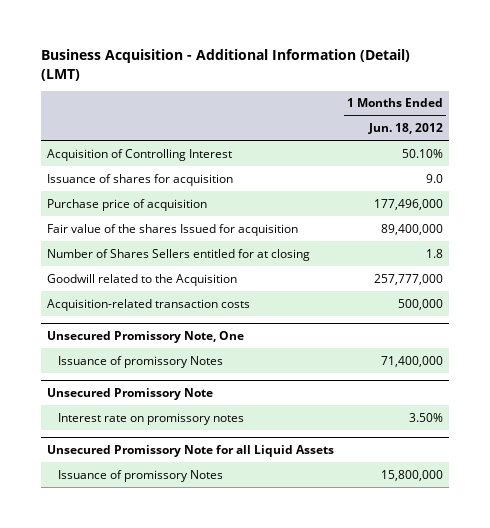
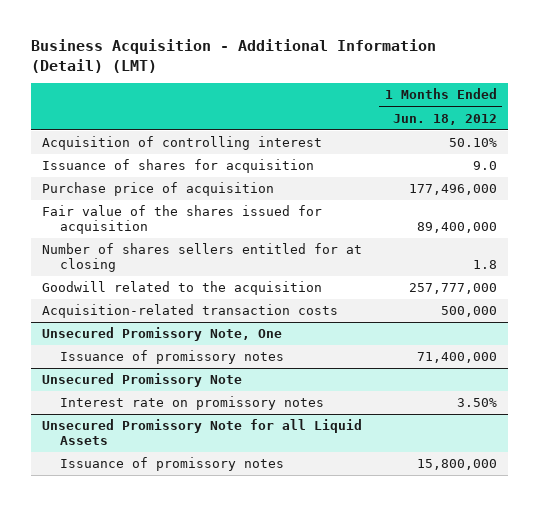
[47,148,233,161] Acquisition of Controlling Interest -> [42,136,323,151] Acquisition of controlling interest
[47,223,299,236] Fair value of the shares Issued for acquisition -> [42,205,323,235] Fair value of the shares issued for acquisition
[47,248,311,261] Number of Shares Sellers entitled for at closing -> [42,243,363,273] Number of shares sellers entitled for at closing
[47,273,238,286] Goodwill related to the Acquisition -> [42,281,323,296] Goodwill related to the acquisition
[58,355,224,368] Issuance of promissory Notes -> [60,350,285,365] Issuance of promissory notes
[58,469,224,482] Issuance of promissory Notes -> [60,457,285,472] Issuance of promissory notes

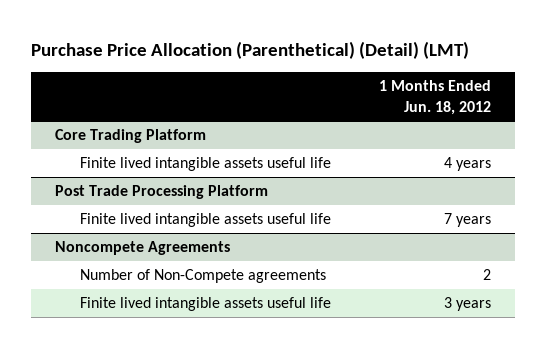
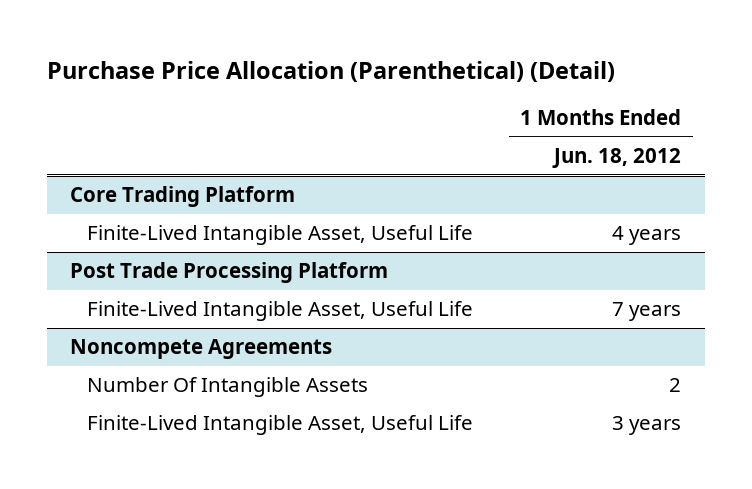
[31,41,470,60] Purchase Price Allocation (Parenthetical) (Detail) (LMT) -> [46,60,615,82] Purchase Price Allocation (Parenthetical) (Detail)
[79,157,331,172] Finite lived intangible assets useful life -> [87,225,474,246] Finite-Lived Intangible Asset, Useful Life
[79,213,331,228] Finite lived intangible assets useful life -> [87,301,474,322] Finite-Lived Intangible Asset, Useful Life
[79,269,326,284] Number of Non-Compete agreements -> [87,377,369,398] Number Of Intangible Assets
[79,297,331,312] Finite lived intangible assets useful life -> [87,415,474,436] Finite-Lived Intangible Asset, Useful Life

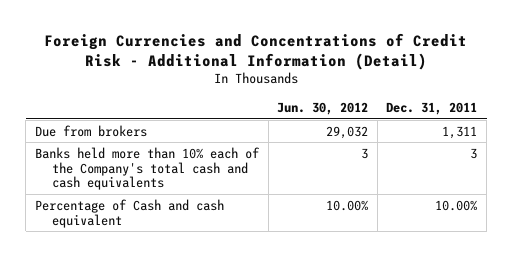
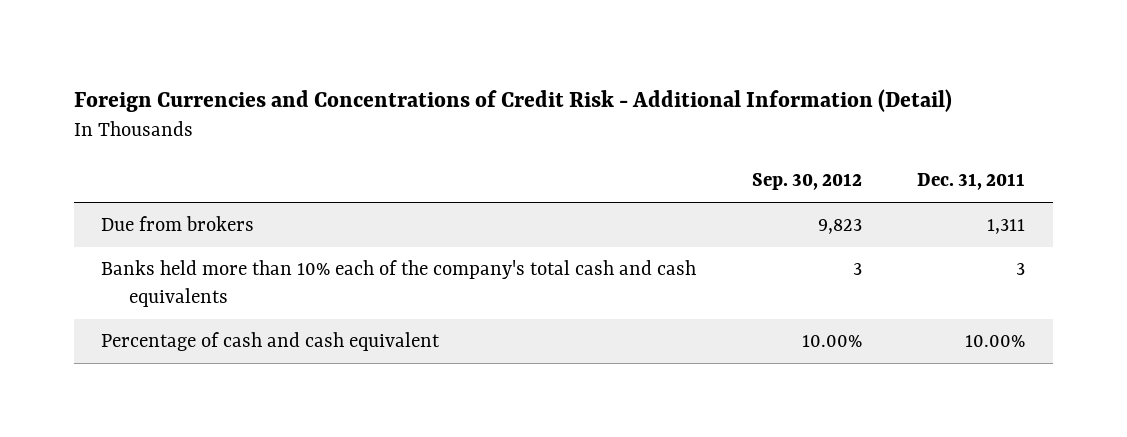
[277,101,369,115] Jun. 30, 2012 -> none
none -> [751,172,862,190] Sep. 30, 2012
[34,146,260,191] Banks held more than 10% each of the Company's total cash and cash equivalents -> [101,260,697,307] Banks held more than 10% each of the company's total cash and cash equivalents
[34,198,224,228] Percentage of Cash and cash equivalent -> [101,332,441,352] Percentage of cash and cash equivalent

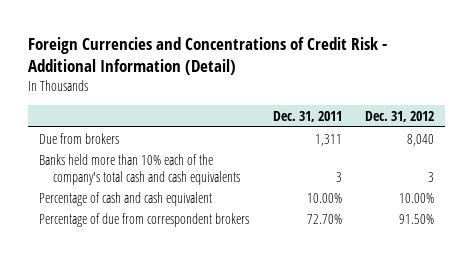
[751,172,862,190] Sep. 30, 2012 -> none
none -> [364,111,434,123] Dec. 31, 2012
none -> [39,212,250,227] Percentage of due from correspondent brokers

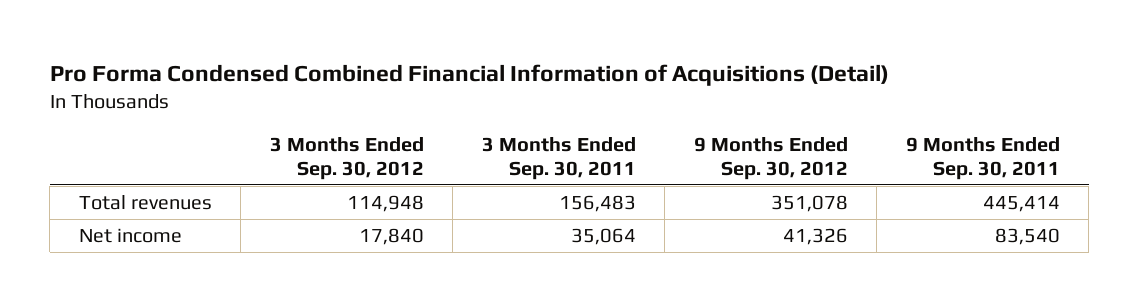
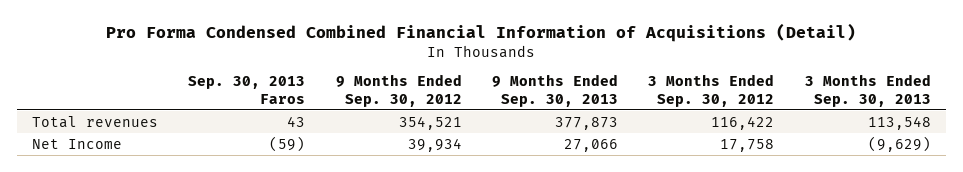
[481,136,636,180] 3 Months Ended Sep. 30, 2011 -> none
[905,136,1060,180] 9 Months Ended Sep. 30, 2011 -> none
none -> [188,76,306,104] Sep. 30, 2013 Faros
none -> [492,74,619,107] 9 Months Ended Sep. 30, 2013
none -> [804,74,931,107] 3 Months Ended Sep. 30, 2013
[346,195,424,213] 114,948 -> [711,115,775,130] 116,422
[770,195,848,213] 351,078 -> [398,115,462,130] 354,521
[78,228,182,244] Net income -> [31,138,122,149] Net Income
[358,228,424,246] 17,840 -> [720,138,775,152] 17,758
[782,228,848,246] 41,326 -> [407,137,462,152] 39,934

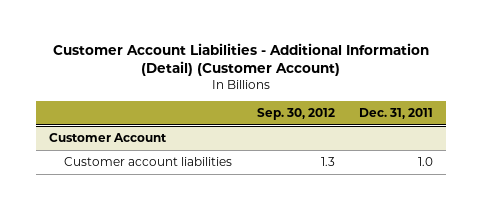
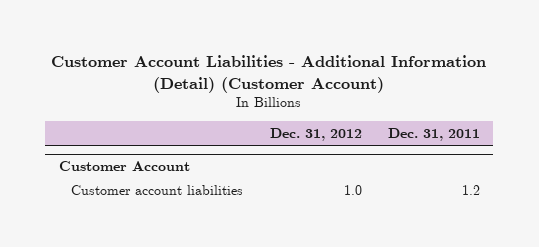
[256,108,335,121] Sep. 30, 2012 -> none
none -> [269,127,362,141] Dec. 31, 2012
[418,157,434,167] 1.0 -> [461,184,480,195] 1.2

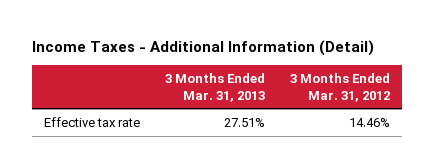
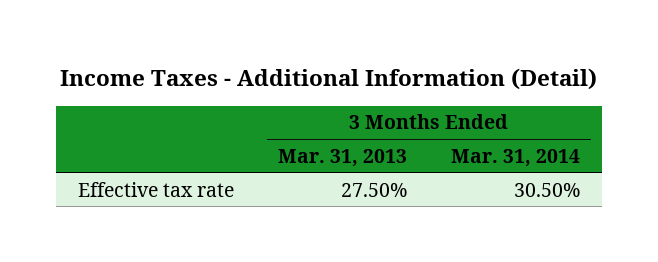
[289,72,390,102] 3 Months Ended Mar. 31, 2012 -> none
none -> [451,148,581,167] Mar. 31, 2014
[223,118,265,128] 27.51% -> [340,182,407,197] 27.50%

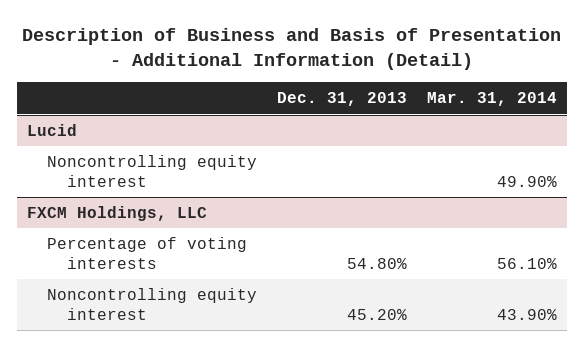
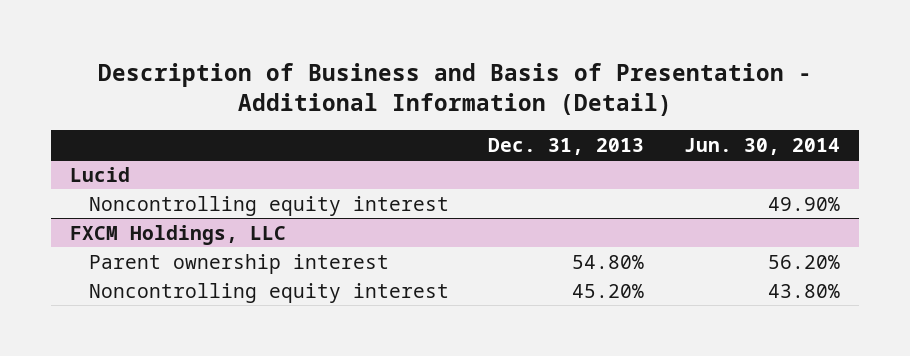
[427,92,558,107] Mar. 31, 2014 -> none
none -> [683,137,840,155] Jun. 30, 2014
[46,237,247,269] Percentage of voting interests -> [89,253,390,274] Parent ownership interest

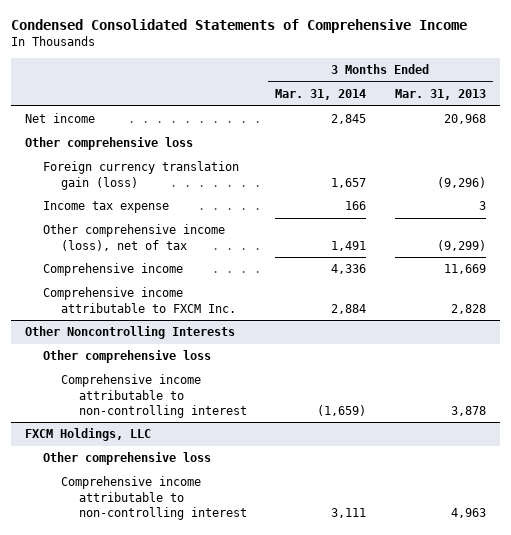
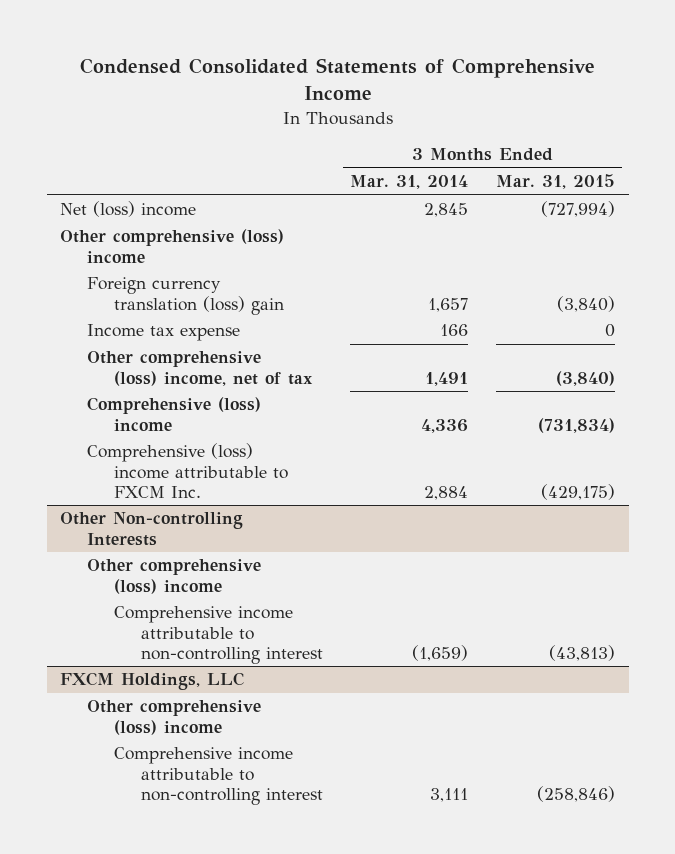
[394,89,486,101] Mar. 31, 2013 -> none
none -> [495,174,615,190] Mar. 31, 2015
[25,113,96,124] Net income -> [60,201,197,218] Net (loss) income
[25,137,194,151] Other comprehensive loss -> [60,229,285,263] Other comprehensive (loss) income
[43,161,240,190] Foreign currency translation gain (loss) -> [87,277,284,315] Foreign currency translation (loss) gain
[25,326,236,340] Other Noncontrolling Interests -> none
[43,224,226,251] Other comprehensive income (loss), net of tax -> [87,351,313,386] Other comprehensive (loss) income, net of tax
[43,263,184,277] Comprehensive income -> [87,397,262,431] Comprehensive (loss) income
[43,287,237,313] Comprehensive income attributable to FXCM Inc. -> [87,443,288,498] Comprehensive (loss) income attributable to FXCM Inc.
none -> [60,512,244,546] Other Non-controlling Interests
[43,350,212,364] Other comprehensive loss -> [87,559,262,594] Other comprehensive (loss) income
[43,452,212,466] Other comprehensive loss -> [87,700,262,735] Other comprehensive (loss) income

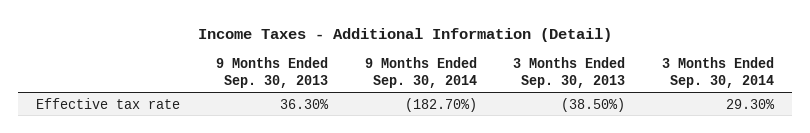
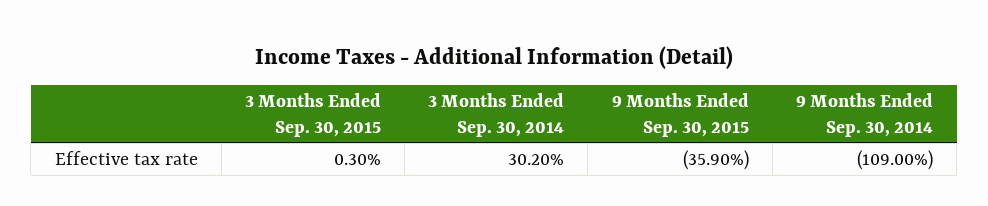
[216,57,329,89] 9 Months Ended Sep. 30, 2013 -> none
[513,57,626,89] 3 Months Ended Sep. 30, 2013 -> none
none -> [244,92,381,137] 3 Months Ended Sep. 30, 2015
none -> [611,92,749,137] 9 Months Ended Sep. 30, 2015
[404,97,477,112] (182.70%) -> [856,149,933,170] (109.00%)
[725,98,775,109] 29.30% -> [508,153,565,165] 30.20%

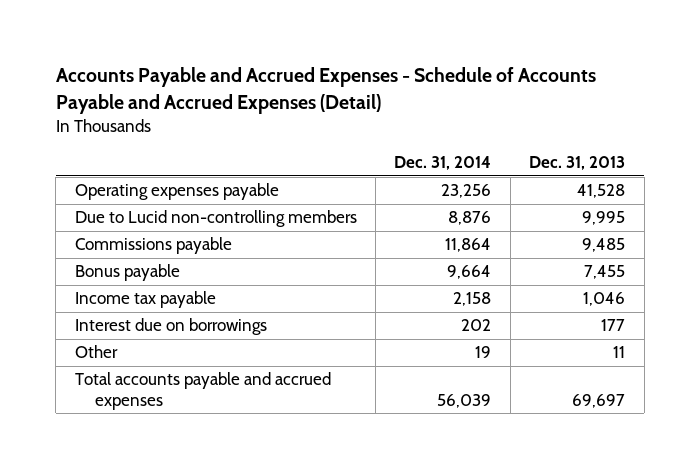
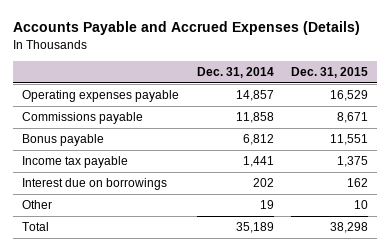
[55,67,596,114] Accounts Payable and Accrued Expenses - Schedule of Accounts Payable and Accrued Expenses (Detail) -> [13,21,361,36] Accounts Payable and Accrued Expenses (Details)
[529,156,626,171] Dec. 31, 2013 -> none
none -> [291,66,369,78] Dec. 31, 2015
[74,210,357,228] Due to Lucid non-controlling members -> none
[441,184,492,199] 23,256 -> [235,90,274,102] 14,857
[445,238,492,253] 11,864 -> [235,112,274,124] 11,858
[447,265,492,280] 9,664 -> [242,134,274,146] 6,812
[453,292,492,307] 2,158 -> [242,156,274,168] 1,441
[74,372,331,411] Total accounts payable and accrued expenses -> none
none -> [22,222,50,232] Total

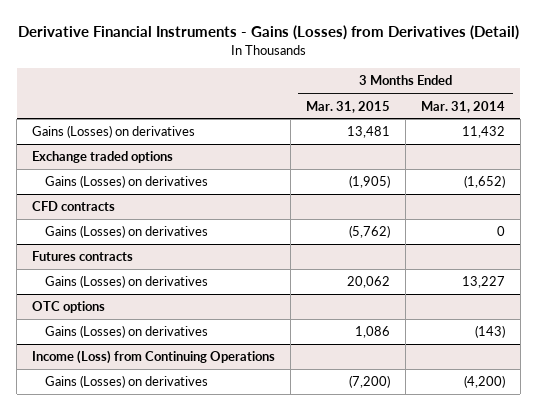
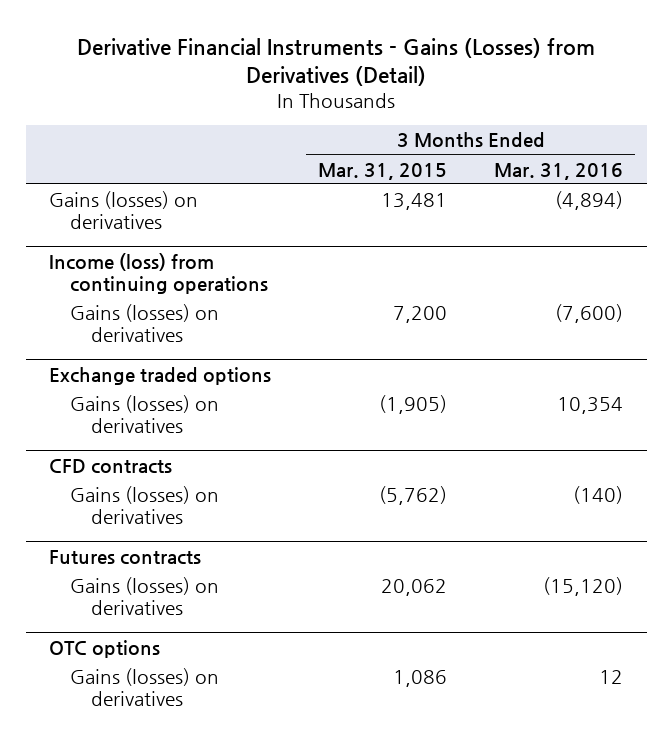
[421,100,506,113] Mar. 31, 2014 -> none
none -> [494,162,624,180] Mar. 31, 2016
[32,125,196,139] Gains (Losses) on derivatives -> [49,190,199,229] Gains (losses) on derivatives
none -> [49,252,269,294] Income (loss) from continuing operations
none -> [70,303,220,342] Gains (losses) on derivatives
[45,175,209,189] Gains (Losses) on derivatives -> [70,394,220,433] Gains (losses) on derivatives
[45,225,209,239] Gains (Losses) on derivatives -> [70,485,220,524] Gains (losses) on derivatives
[45,275,209,289] Gains (Losses) on derivatives -> [70,576,220,615] Gains (losses) on derivatives
[32,350,276,365] Income (Loss) from Continuing Operations -> none
[45,375,209,389] Gains (Losses) on derivatives -> none
[45,325,209,339] Gains (Losses) on derivatives -> [70,667,220,706] Gains (losses) on derivatives

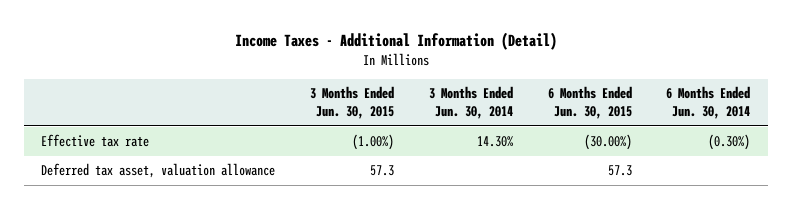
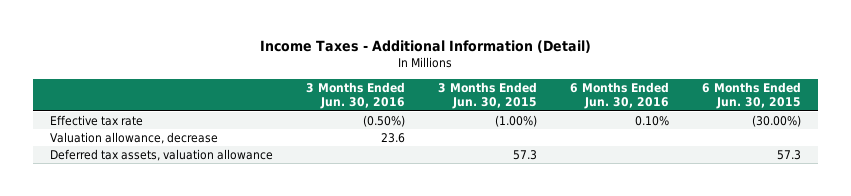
[428,86,513,120] 3 Months Ended Jun. 30, 2014 -> none
[666,86,751,120] 6 Months Ended Jun. 30, 2014 -> none
none -> [305,82,405,110] 3 Months Ended Jun. 30, 2016
none -> [570,82,670,110] 6 Months Ended Jun. 30, 2016
none -> [49,131,218,144] Valuation allowance, decrease
[41,163,276,179] Deferred tax asset, valuation allowance -> [49,148,273,161] Deferred tax assets, valuation allowance

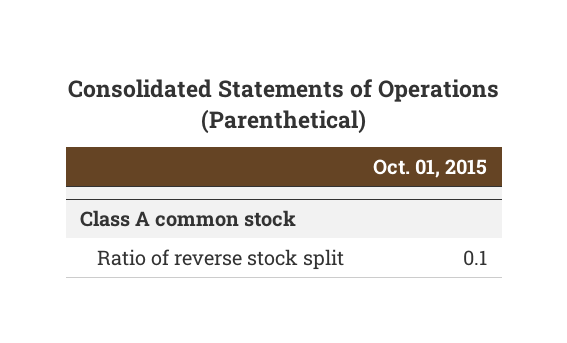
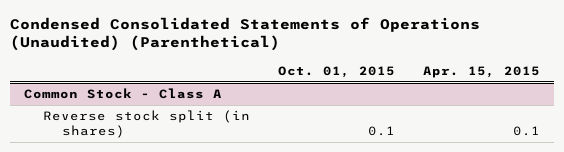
[67,78,499,134] Consolidated Statements of Operations (Parenthetical) -> [9,16,480,52] Condensed Consolidated Statements of Operations (Unaudited) (Parenthetical)
none -> [423,65,541,78] Apr. 15, 2015
[80,209,297,227] Class A common stock -> [24,88,223,100] Common Stock - Class A
[96,248,344,270] Ratio of reverse stock split -> [42,110,250,138] Reverse stock split (in shares)

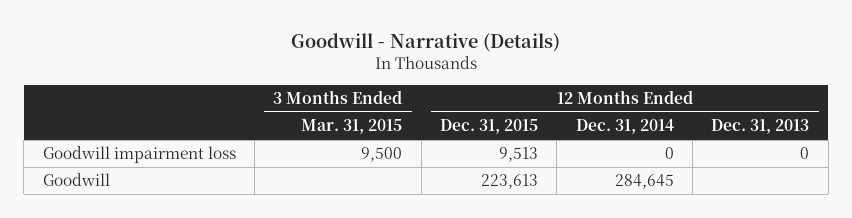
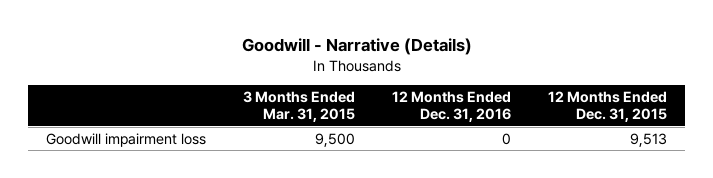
[575,119,674,135] Dec. 31, 2014 -> none
[711,119,810,135] Dec. 31, 2013 -> none
none -> [392,90,512,123] 12 Months Ended Dec. 31, 2016
[42,173,110,187] Goodwill -> none

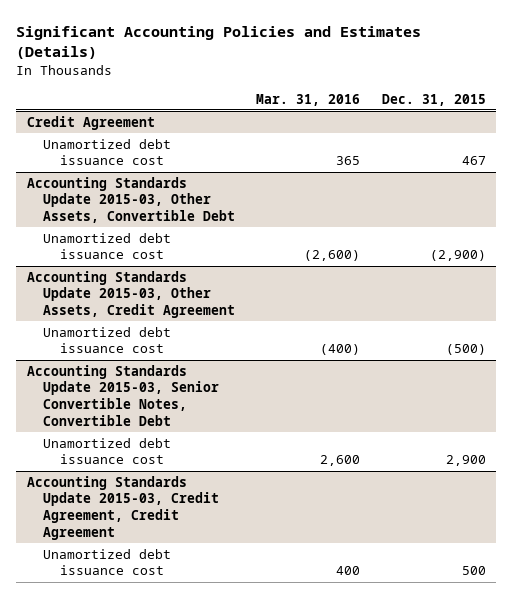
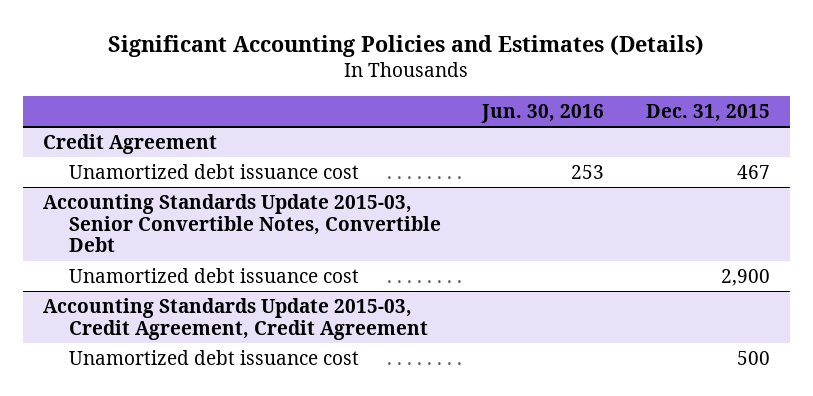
[256,93,361,106] Mar. 31, 2016 -> none
none -> [481,104,605,124] Jun. 30, 2016
[26,176,236,224] Accounting Standards Update 2015-03, Other Assets, Convertible Debt -> none
[43,232,172,260] Unamortized debt issuance cost -> none
[26,270,236,319] Accounting Standards Update 2015-03, Other Assets, Credit Agreement -> none
[43,326,172,354] Unamortized debt issuance cost -> none

